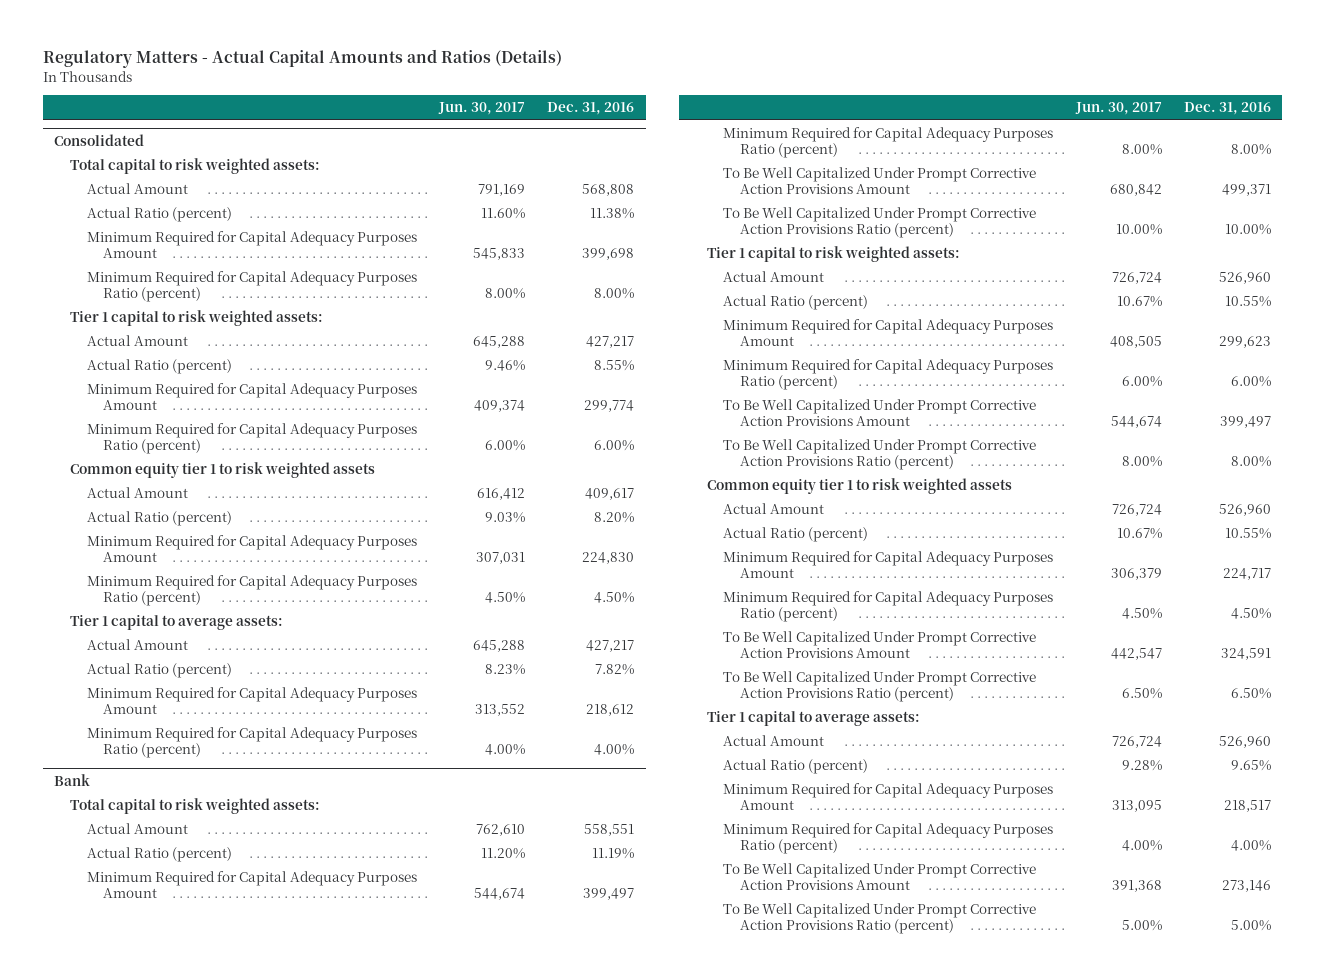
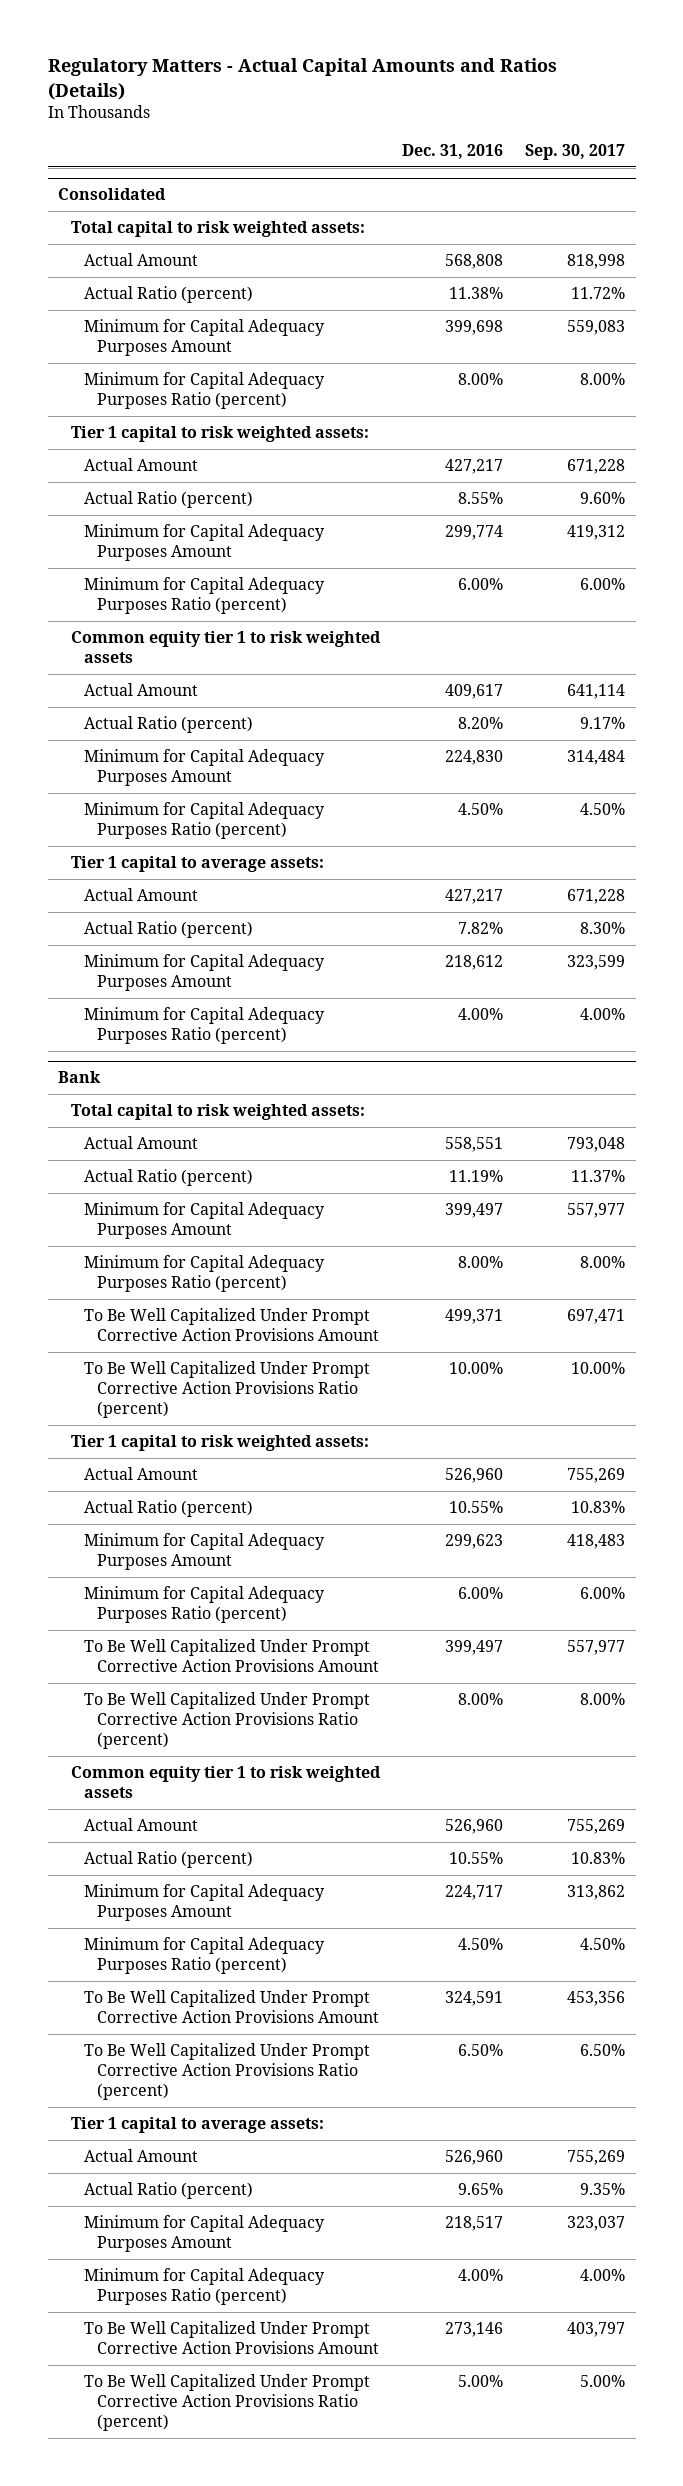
[437,102,525,116] Jun. 30, 2017 -> none
none -> [524,143,625,160] Sep. 30, 2017
[86,231,417,258] Minimum Required for Capital Adequacy Purposes Amount -> [84,318,326,357] Minimum for Capital Adequacy Purposes Amount
[86,271,417,302] Minimum Required for Capital Adequacy Purposes Ratio (percent) -> [84,371,326,410] Minimum for Capital Adequacy Purposes Ratio (percent)
[86,383,417,410] Minimum Required for Capital Adequacy Purposes Amount -> [84,523,326,562] Minimum for Capital Adequacy Purposes Amount
[86,423,417,454] Minimum Required for Capital Adequacy Purposes Ratio (percent) -> [84,576,326,615] Minimum for Capital Adequacy Purposes Ratio (percent)
[86,535,417,562] Minimum Required for Capital Adequacy Purposes Amount -> [84,748,326,787] Minimum for Capital Adequacy Purposes Amount
[86,575,417,606] Minimum Required for Capital Adequacy Purposes Ratio (percent) -> [84,801,326,840] Minimum for Capital Adequacy Purposes Ratio (percent)
[86,687,417,714] Minimum Required for Capital Adequacy Purposes Amount -> [84,953,326,992] Minimum for Capital Adequacy Purposes Amount
[86,727,417,758] Minimum Required for Capital Adequacy Purposes Ratio (percent) -> [84,1006,326,1045] Minimum for Capital Adequacy Purposes Ratio (percent)
[86,871,417,898] Minimum Required for Capital Adequacy Purposes Amount -> [84,1201,326,1240] Minimum for Capital Adequacy Purposes Amount
[723,127,1054,158] Minimum Required for Capital Adequacy Purposes Ratio (percent) -> [84,1254,326,1293] Minimum for Capital Adequacy Purposes Ratio (percent)
[723,319,1054,346] Minimum Required for Capital Adequacy Purposes Amount -> [84,1532,326,1571] Minimum for Capital Adequacy Purposes Amount
[723,359,1054,390] Minimum Required for Capital Adequacy Purposes Ratio (percent) -> [84,1585,326,1624] Minimum for Capital Adequacy Purposes Ratio (percent)
[723,551,1054,578] Minimum Required for Capital Adequacy Purposes Amount -> [84,1883,326,1922] Minimum for Capital Adequacy Purposes Amount
[723,591,1054,622] Minimum Required for Capital Adequacy Purposes Ratio (percent) -> [84,1936,326,1975] Minimum for Capital Adequacy Purposes Ratio (percent)
[723,783,1054,810] Minimum Required for Capital Adequacy Purposes Amount -> [84,2214,326,2253] Minimum for Capital Adequacy Purposes Amount
[723,823,1054,854] Minimum Required for Capital Adequacy Purposes Ratio (percent) -> [84,2267,326,2306] Minimum for Capital Adequacy Purposes Ratio (percent)

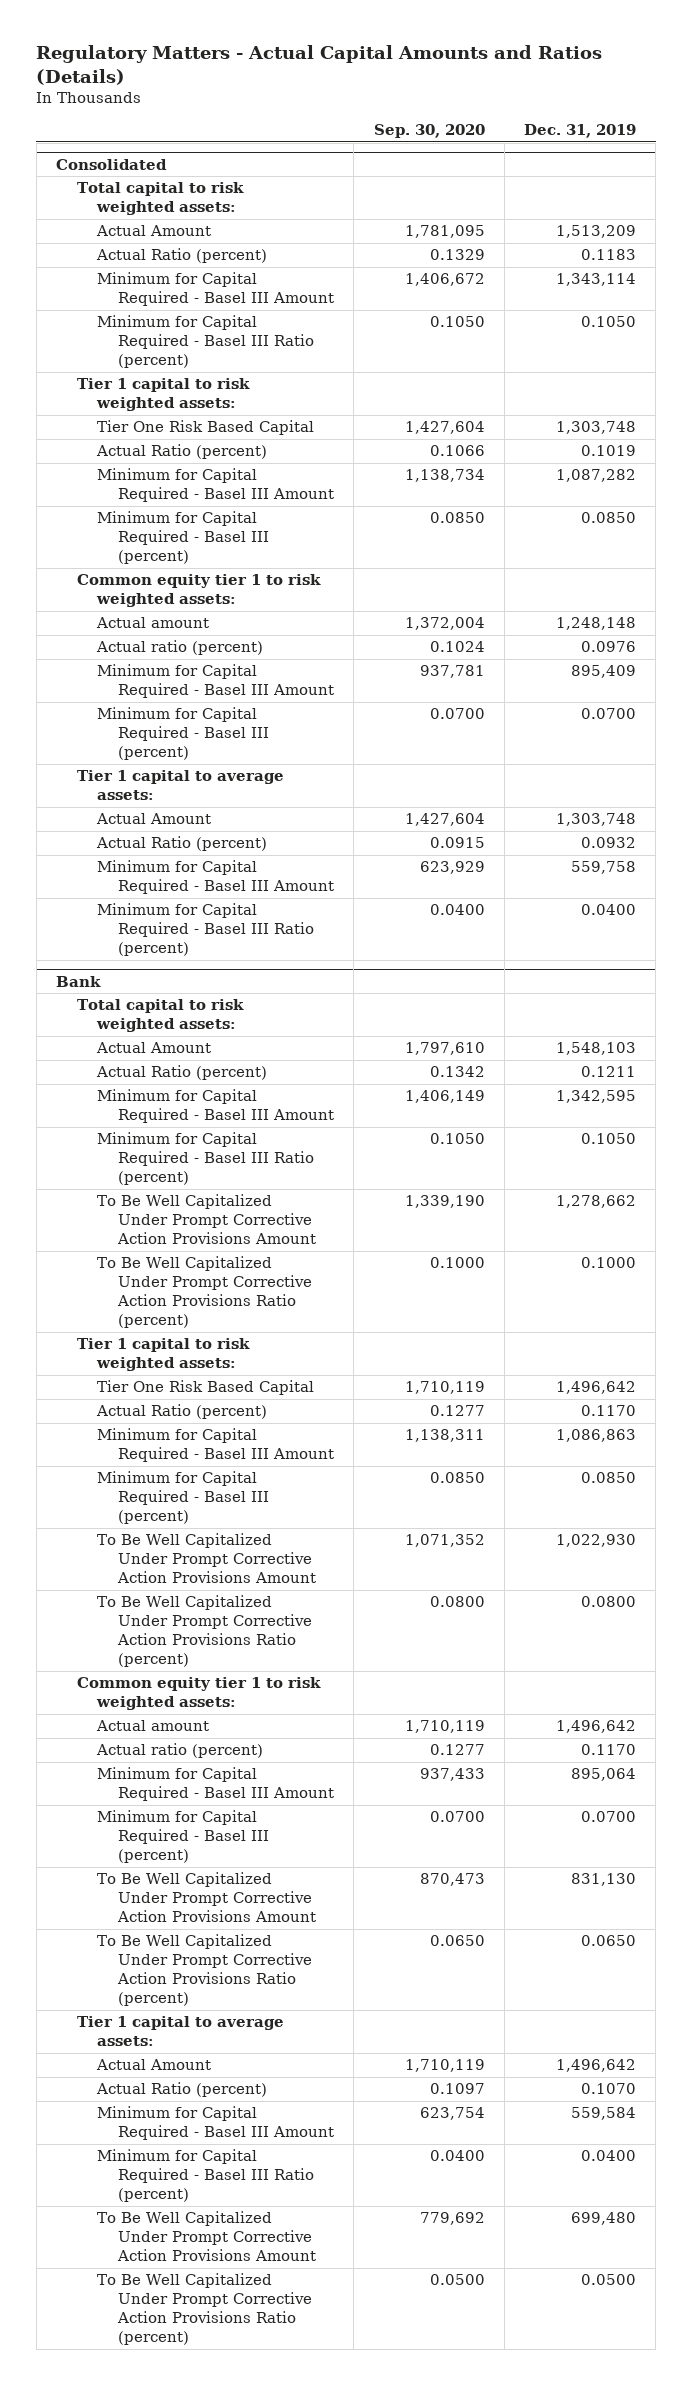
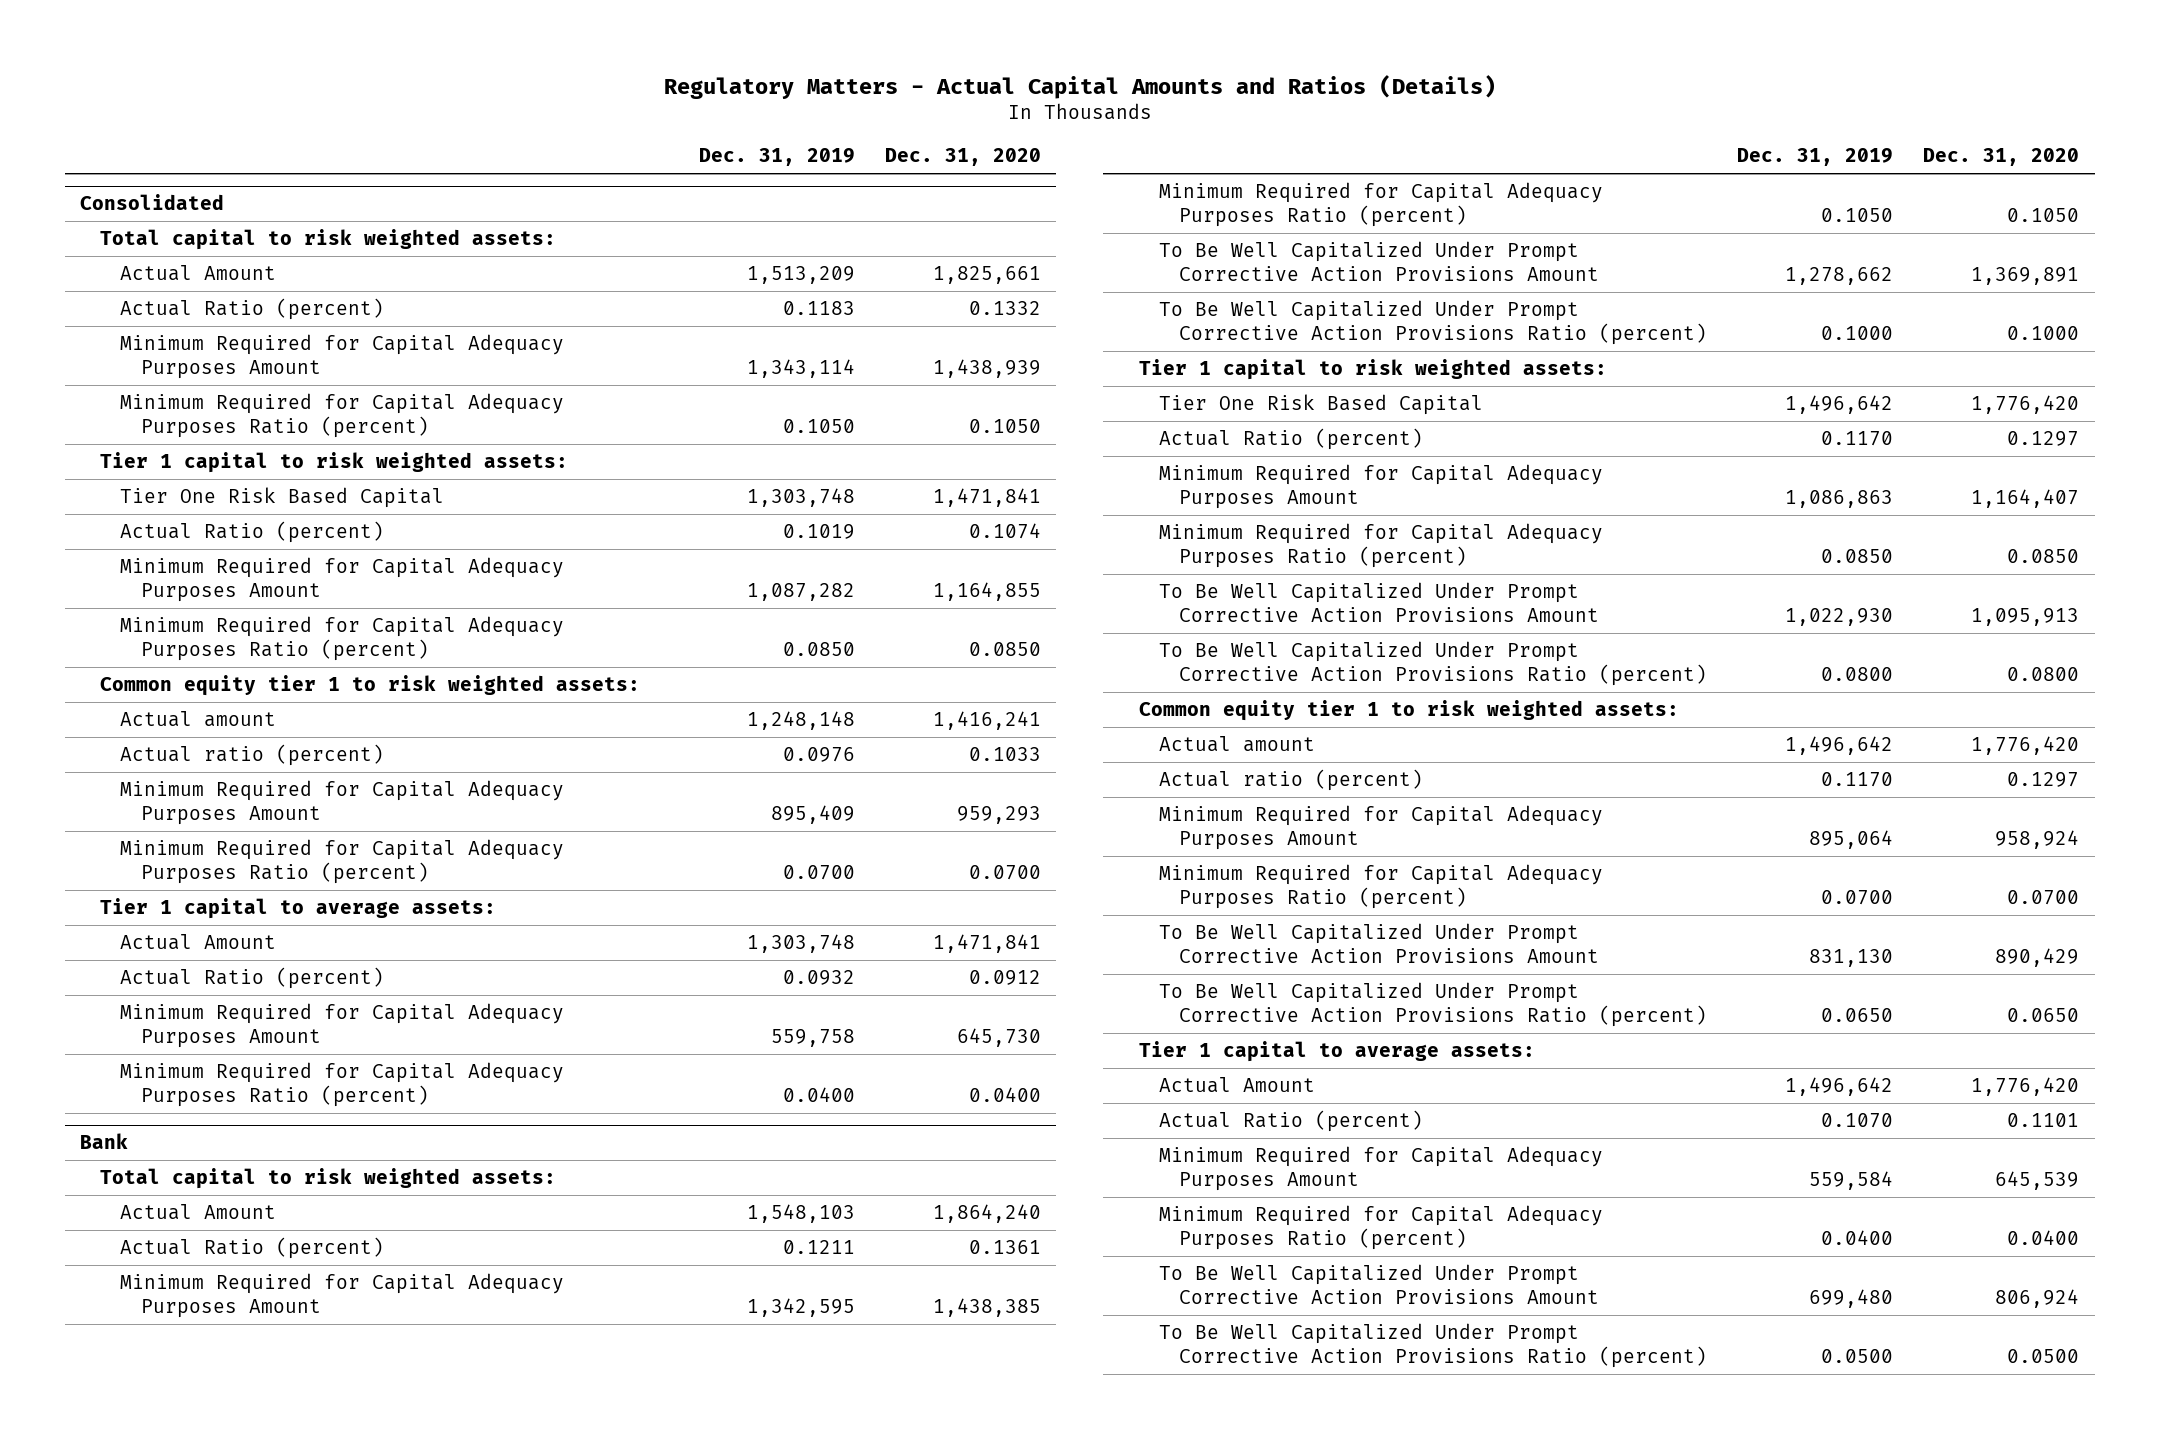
[373,124,485,139] Sep. 30, 2020 -> none
none -> [885,148,1042,167] Dec. 31, 2020
[97,272,334,307] Minimum for Capital Required - Basel III Amount -> [120,334,565,380] Minimum Required for Capital Adequacy Purposes Amount
[97,315,314,369] Minimum for Capital Required - Basel III Ratio (percent) -> [120,393,565,439] Minimum Required for Capital Adequacy Purposes Ratio (percent)
[97,468,334,503] Minimum for Capital Required - Basel III Amount -> [120,557,565,603] Minimum Required for Capital Adequacy Purposes Amount
[97,511,269,565] Minimum for Capital Required - Basel III (percent) -> [120,616,565,662] Minimum Required for Capital Adequacy Purposes Ratio (percent)
[97,664,334,699] Minimum for Capital Required - Basel III Amount -> [120,780,565,826] Minimum Required for Capital Adequacy Purposes Amount
[97,707,269,761] Minimum for Capital Required - Basel III (percent) -> [120,839,565,885] Minimum Required for Capital Adequacy Purposes Ratio (percent)
[97,860,334,895] Minimum for Capital Required - Basel III Amount -> [120,1003,565,1049] Minimum Required for Capital Adequacy Purposes Amount
[97,903,314,957] Minimum for Capital Required - Basel III Ratio (percent) -> [120,1062,565,1108] Minimum Required for Capital Adequacy Purposes Ratio (percent)
[97,1089,334,1124] Minimum for Capital Required - Basel III Amount -> [120,1273,565,1319] Minimum Required for Capital Adequacy Purposes Amount
[97,1132,314,1186] Minimum for Capital Required - Basel III Ratio (percent) -> [1158,182,1603,228] Minimum Required for Capital Adequacy Purposes Ratio (percent)
[97,1428,334,1463] Minimum for Capital Required - Basel III Amount -> [1158,464,1603,510] Minimum Required for Capital Adequacy Purposes Amount
[97,1471,269,1525] Minimum for Capital Required - Basel III (percent) -> [1158,523,1603,569] Minimum Required for Capital Adequacy Purposes Ratio (percent)
[97,1767,334,1802] Minimum for Capital Required - Basel III Amount -> [1158,805,1603,851] Minimum Required for Capital Adequacy Purposes Amount
[97,1810,269,1864] Minimum for Capital Required - Basel III (percent) -> [1158,864,1603,910] Minimum Required for Capital Adequacy Purposes Ratio (percent)
[97,2106,334,2141] Minimum for Capital Required - Basel III Amount -> [1158,1146,1603,1192] Minimum Required for Capital Adequacy Purposes Amount
[97,2149,314,2203] Minimum for Capital Required - Basel III Ratio (percent) -> [1158,1205,1603,1251] Minimum Required for Capital Adequacy Purposes Ratio (percent)

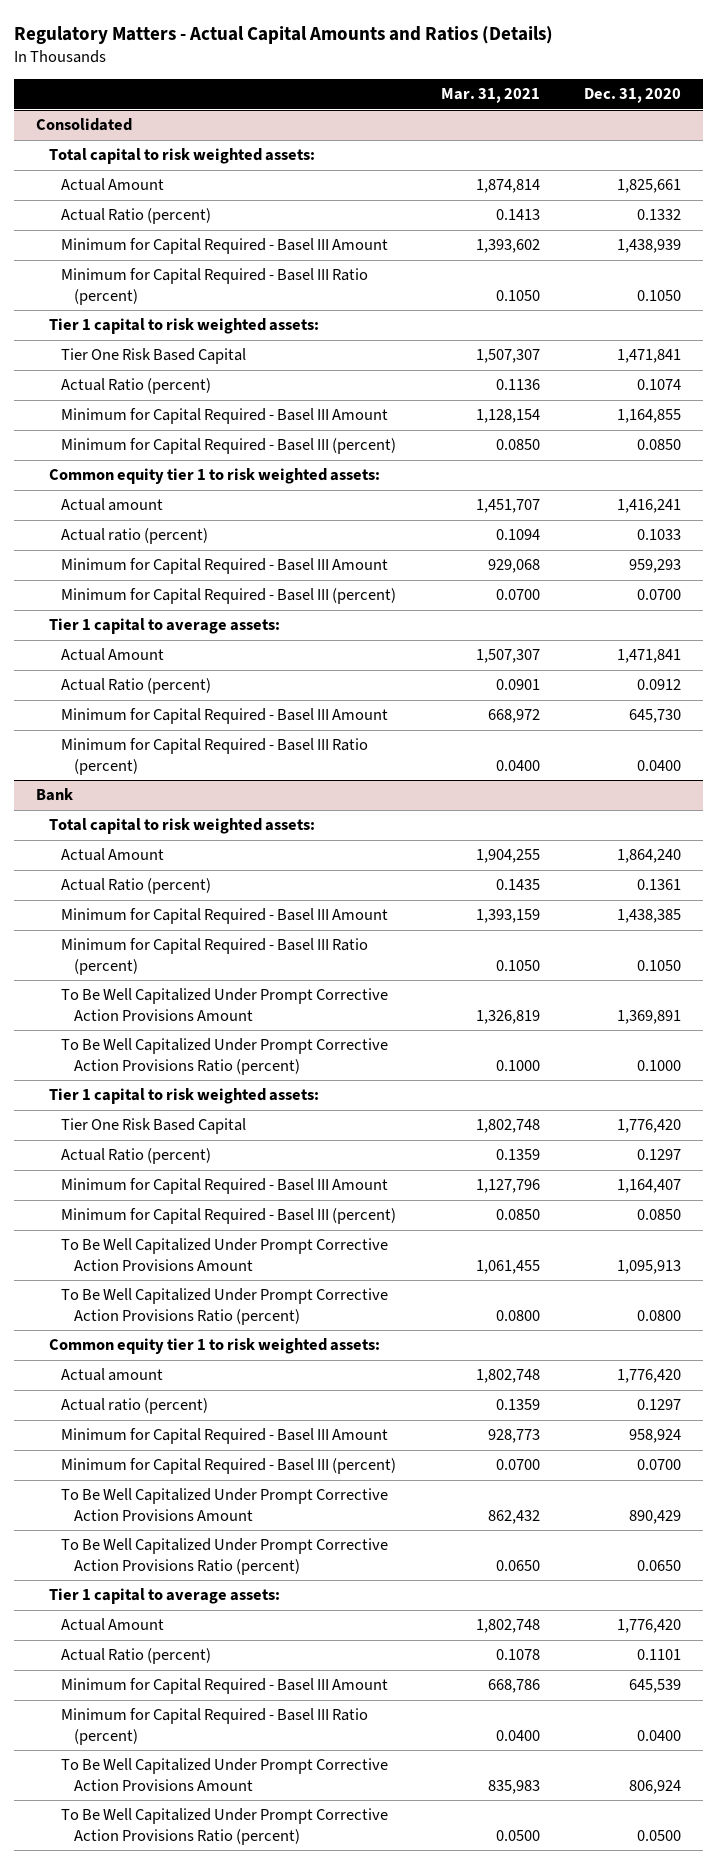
[698,148,855,167] Dec. 31, 2019 -> none
none -> [440,88,540,104] Mar. 31, 2021
[120,334,565,380] Minimum Required for Capital Adequacy Purposes Amount -> [61,238,389,255] Minimum for Capital Required - Basel III Amount
[120,393,565,439] Minimum Required for Capital Adequacy Purposes Ratio (percent) -> [61,268,369,306] Minimum for Capital Required - Basel III Ratio (percent)
[120,557,565,603] Minimum Required for Capital Adequacy Purposes Amount -> [61,408,389,425] Minimum for Capital Required - Basel III Amount
[120,616,565,662] Minimum Required for Capital Adequacy Purposes Ratio (percent) -> [61,438,397,455] Minimum for Capital Required - Basel III (percent)
[120,780,565,826] Minimum Required for Capital Adequacy Purposes Amount -> [61,558,389,575] Minimum for Capital Required - Basel III Amount
[120,839,565,885] Minimum Required for Capital Adequacy Purposes Ratio (percent) -> [61,588,397,605] Minimum for Capital Required - Basel III (percent)
[120,1003,565,1049] Minimum Required for Capital Adequacy Purposes Amount -> [61,708,389,725] Minimum for Capital Required - Basel III Amount
[120,1062,565,1108] Minimum Required for Capital Adequacy Purposes Ratio (percent) -> [61,738,369,776] Minimum for Capital Required - Basel III Ratio (percent)
[120,1273,565,1319] Minimum Required for Capital Adequacy Purposes Amount -> [61,908,389,925] Minimum for Capital Required - Basel III Amount
[1158,182,1603,228] Minimum Required for Capital Adequacy Purposes Ratio (percent) -> [61,938,369,976] Minimum for Capital Required - Basel III Ratio (percent)
[1158,464,1603,510] Minimum Required for Capital Adequacy Purposes Amount -> [61,1178,389,1195] Minimum for Capital Required - Basel III Amount
[1158,523,1603,569] Minimum Required for Capital Adequacy Purposes Ratio (percent) -> [61,1208,397,1225] Minimum for Capital Required - Basel III (percent)
[1158,805,1603,851] Minimum Required for Capital Adequacy Purposes Amount -> [61,1428,389,1445] Minimum for Capital Required - Basel III Amount
[1158,864,1603,910] Minimum Required for Capital Adequacy Purposes Ratio (percent) -> [61,1458,397,1475] Minimum for Capital Required - Basel III (percent)
[1158,1146,1603,1192] Minimum Required for Capital Adequacy Purposes Amount -> [61,1678,389,1695] Minimum for Capital Required - Basel III Amount
[1158,1205,1603,1251] Minimum Required for Capital Adequacy Purposes Ratio (percent) -> [61,1708,369,1746] Minimum for Capital Required - Basel III Ratio (percent)

